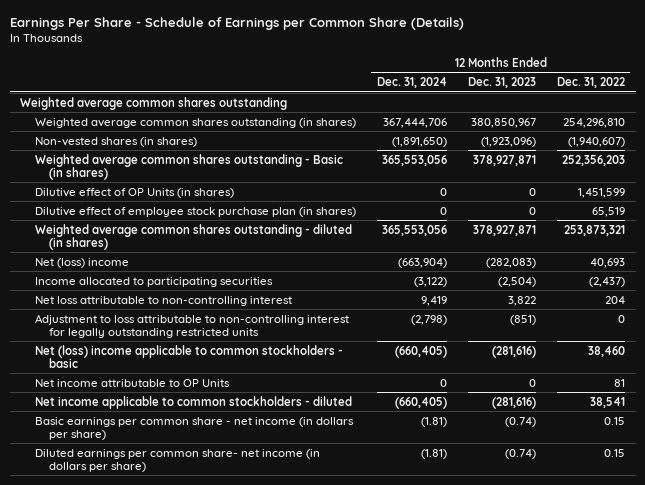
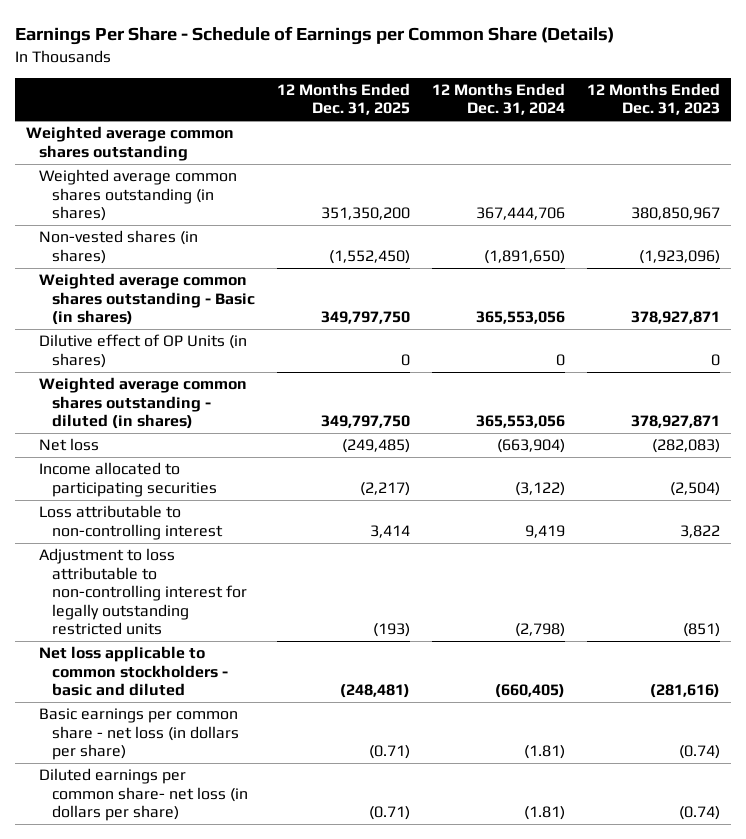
[557,77,626,89] Dec. 31, 2022 -> none
none -> [276,82,410,116] 12 Months Ended Dec. 31, 2025
[34,206,356,217] Dilutive effect of employee stock purchase plan (in shares) -> none
[34,257,129,268] Net (loss) income -> [38,438,99,452] Net loss
[34,295,292,306] Net loss attributable to non-controlling interest -> [38,505,223,540] Loss attributable to non-controlling interest
[34,378,230,387] Net income attributable to OP Units -> none
[34,395,352,409] Net income applicable to common stockholders - diluted -> none
[34,344,343,368] Net (loss) income applicable to common stockholders - basic -> [38,646,228,697] Net loss applicable to common stockholders - basic and diluted
[34,416,354,440] Basic earnings per common share - net income (in dollars per share) -> [38,708,239,761] Basic earnings per common share - net loss (in dollars per share)
[34,448,320,472] Diluted earnings per common share- net income (in dollars per share) -> [38,768,248,822] Diluted earnings per common share- net loss (in dollars per share)

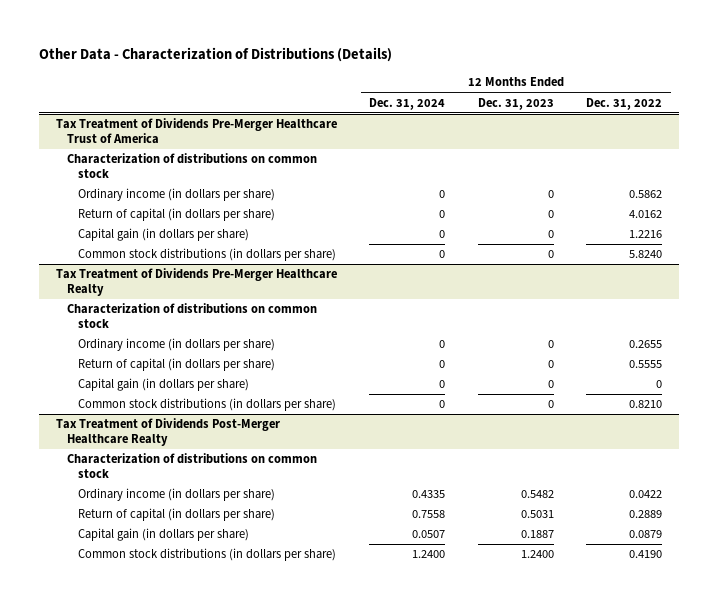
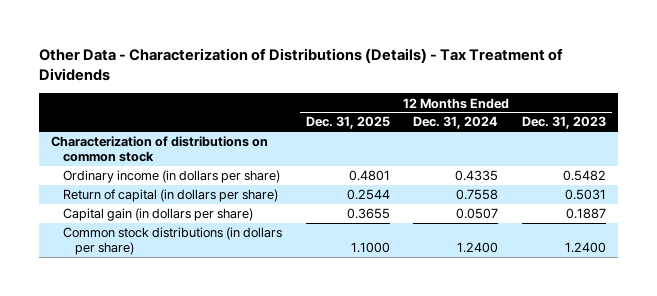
[39,47,393,63] Other Data - Characterization of Distributions (Details) -> [39,47,564,82] Other Data - Characterization of Distributions (Details) - Tax Treatment of Dividends
[586,97,663,110] Dec. 31, 2022 -> none
none -> [305,116,390,130] Dec. 31, 2025
[55,118,337,145] Tax Treatment of Dividends Pre-Merger Healthcare Trust of America -> none
[78,188,276,202] Ordinary income (in dollars per share) -> none
[78,208,276,222] Return of capital (in dollars per share) -> none
[78,228,250,242] Capital gain (in dollars per share) -> none
[78,248,337,262] Common stock distributions (in dollars per share) -> none
[55,268,337,297] Tax Treatment of Dividends Pre-Merger Healthcare Realty -> none
[66,303,317,329] Characterization of distributions on common stock -> none
[78,338,276,352] Ordinary income (in dollars per share) -> none
[78,358,276,372] Return of capital (in dollars per share) -> none
[78,378,250,392] Capital gain (in dollars per share) -> none
[78,398,337,412] Common stock distributions (in dollars per share) -> none
[55,418,280,447] Tax Treatment of Dividends Post-Merger Healthcare Realty -> none
[66,453,317,479] Characterization of distributions on common stock -> none

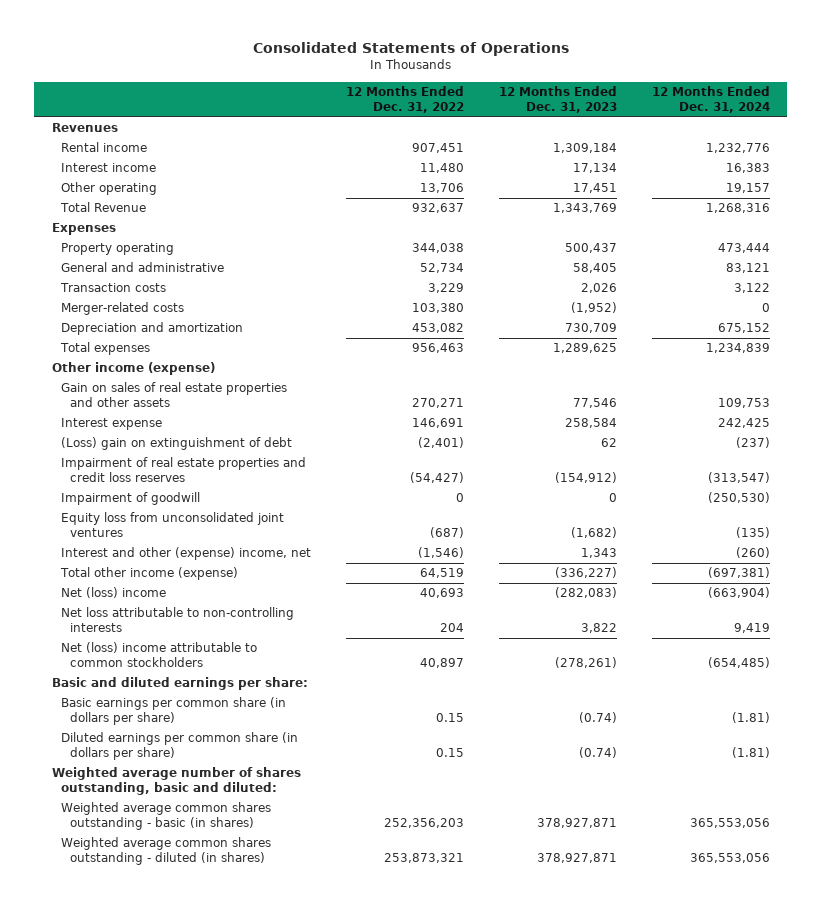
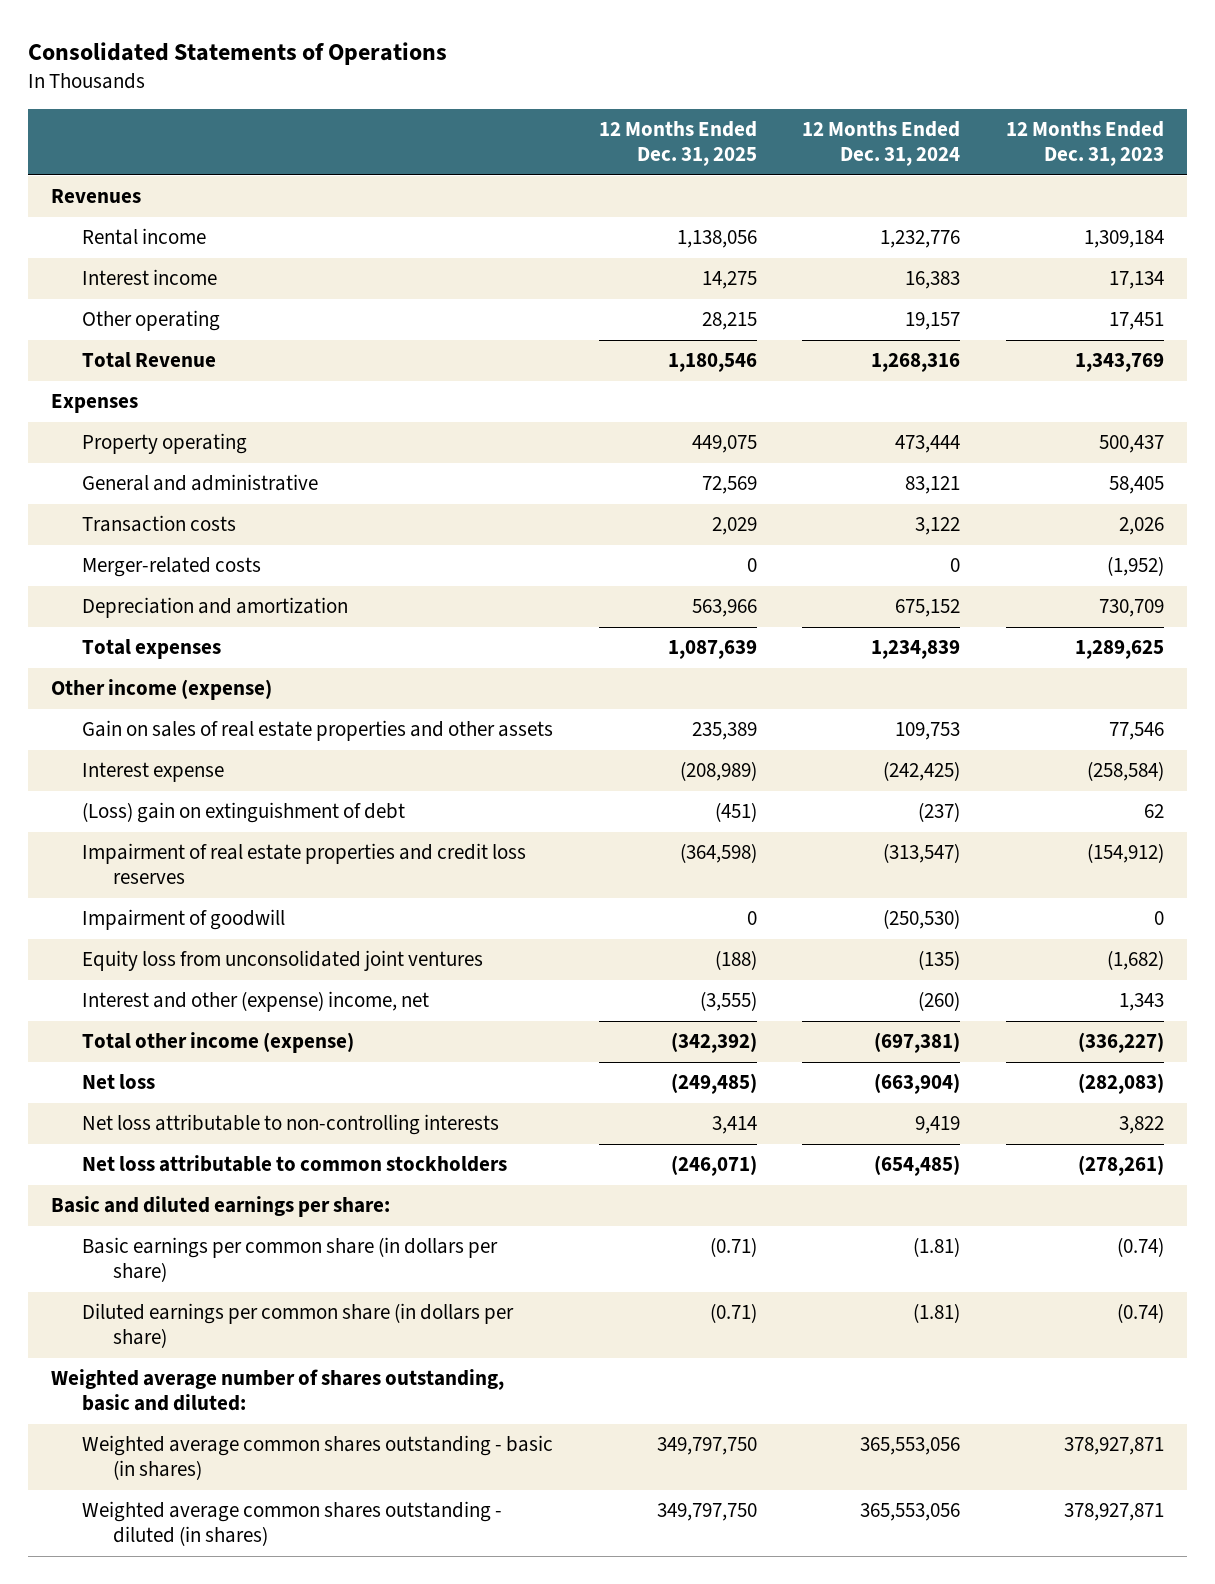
[345,86,464,114] 12 Months Ended Dec. 31, 2022 -> none
none -> [598,120,757,167] 12 Months Ended Dec. 31, 2025
[564,418,617,429] 258,584 -> [1086,761,1164,782] (258,584)
[717,418,770,429] 242,425 -> [883,761,961,782] (242,425)
[61,587,167,599] Net (loss) income -> [82,1074,156,1090] Net loss
[61,642,258,668] Net (loss) income attributable to common stockholders -> [82,1155,508,1173] Net loss attributable to common stockholders

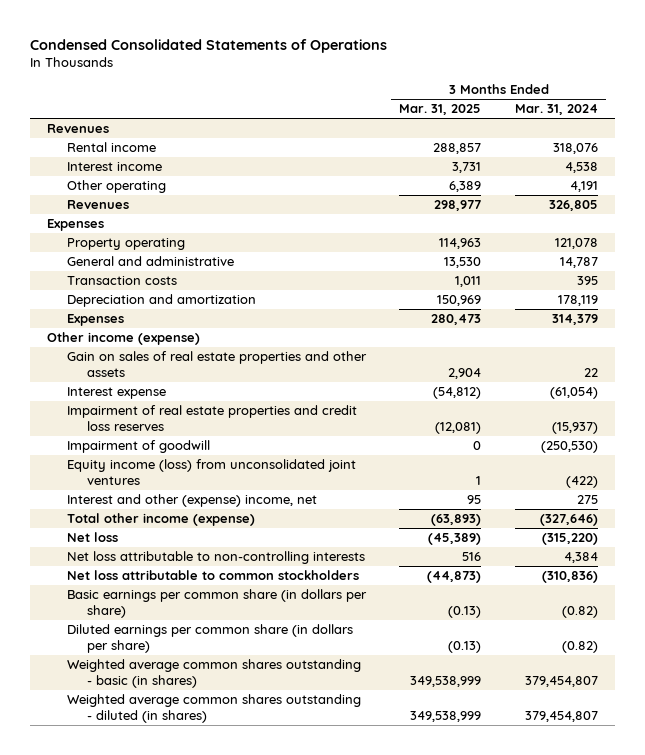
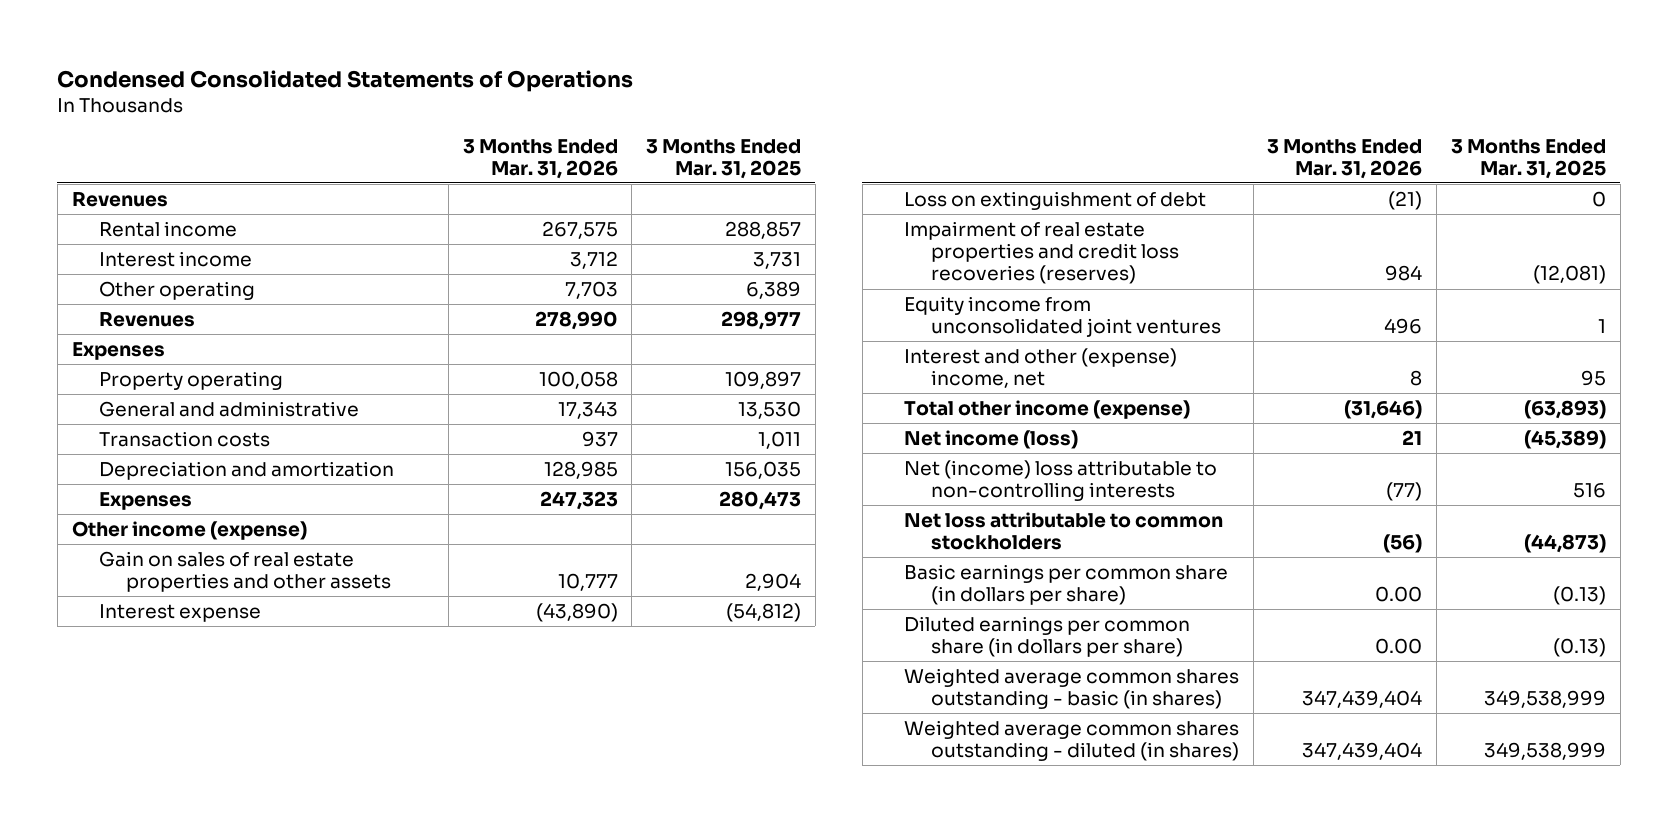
[514,104,598,116] Mar. 31, 2024 -> none
none -> [462,138,618,179] 3 Months Ended Mar. 31, 2026
[439,238,482,250] 114,963 -> [725,370,802,389] 109,897
[437,295,482,307] 150,969 -> [725,460,802,479] 156,035
[66,440,210,454] Impairment of goodwill -> none
none -> [903,190,1206,210] Loss on extinguishment of debt
[66,405,357,431] Impairment of real estate properties and credit loss reserves -> [903,220,1179,285] Impairment of real estate properties and credit loss recoveries (reserves)
[66,459,356,485] Equity income (loss) from unconsolidated joint ventures -> [903,295,1221,338] Equity income from unconsolidated joint ventures
[66,532,118,543] Net loss -> [903,429,1078,449] Net income (loss)
[66,551,365,565] Net loss attributable to non-controlling interests -> [903,459,1217,502] Net (income) loss attributable to non-controlling interests

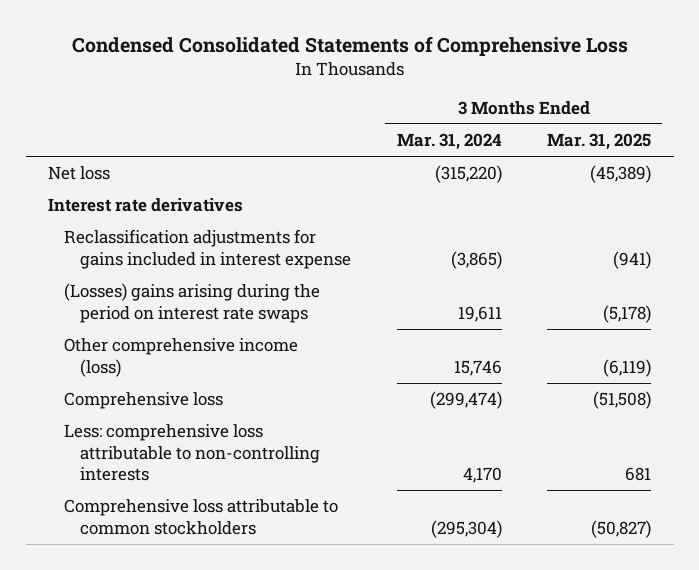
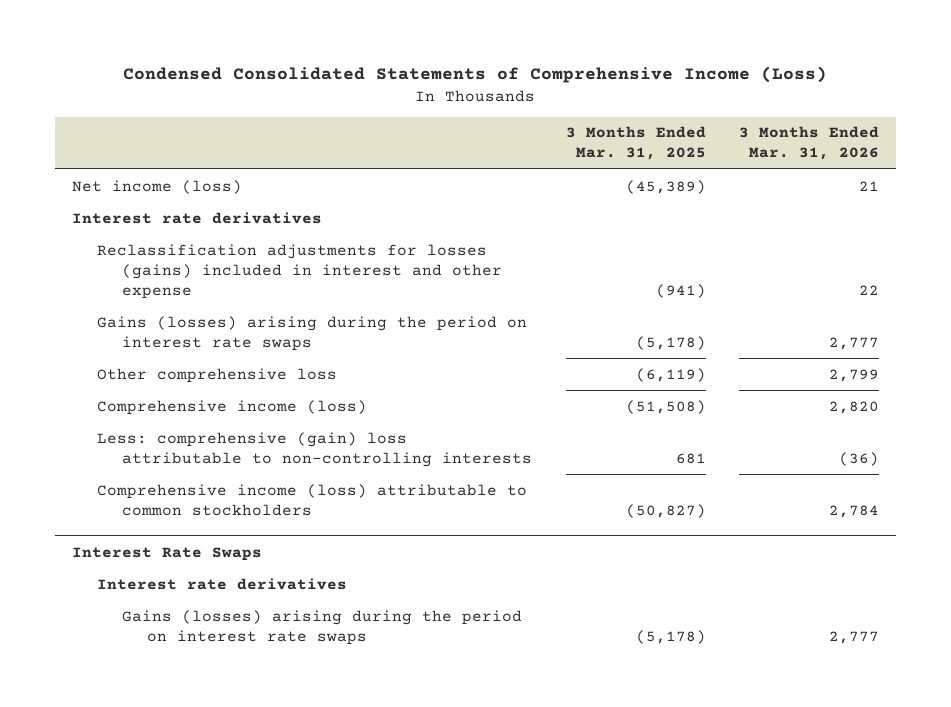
[71,35,628,56] Condensed Consolidated Statements of Comprehensive Loss -> [123,66,828,84] Condensed Consolidated Statements of Comprehensive Income (Loss)
[396,132,502,150] Mar. 31, 2024 -> none
none -> [739,126,880,161] 3 Months Ended Mar. 31, 2026
[48,166,111,181] Net loss -> [71,179,242,194] Net income (loss)
[64,229,352,269] Reclassification adjustments for gains included in interest expense -> [96,243,502,299] Reclassification adjustments for losses (gains) included in interest and other expense
[64,283,321,323] (Losses) gains arising during the period on interest rate swaps -> [96,315,527,351] Gains (losses) arising during the period on interest rate swaps
[64,338,299,377] Other comprehensive income (loss) -> [96,367,337,383] Other comprehensive loss
[64,392,224,410] Comprehensive loss -> [96,399,367,415] Comprehensive income (loss)
[64,424,321,481] Less: comprehensive loss attributable to non-controlling interests -> [96,431,532,467] Less: comprehensive (gain) loss attributable to non-controlling interests
[64,499,339,535] Comprehensive loss attributable to common stockholders -> [96,483,527,516] Comprehensive income (loss) attributable to common stockholders
none -> [71,546,262,561] Interest Rate Swaps
none -> [96,577,347,590] Interest rate derivatives
none -> [121,609,522,645] Gains (losses) arising during the period on interest rate swaps

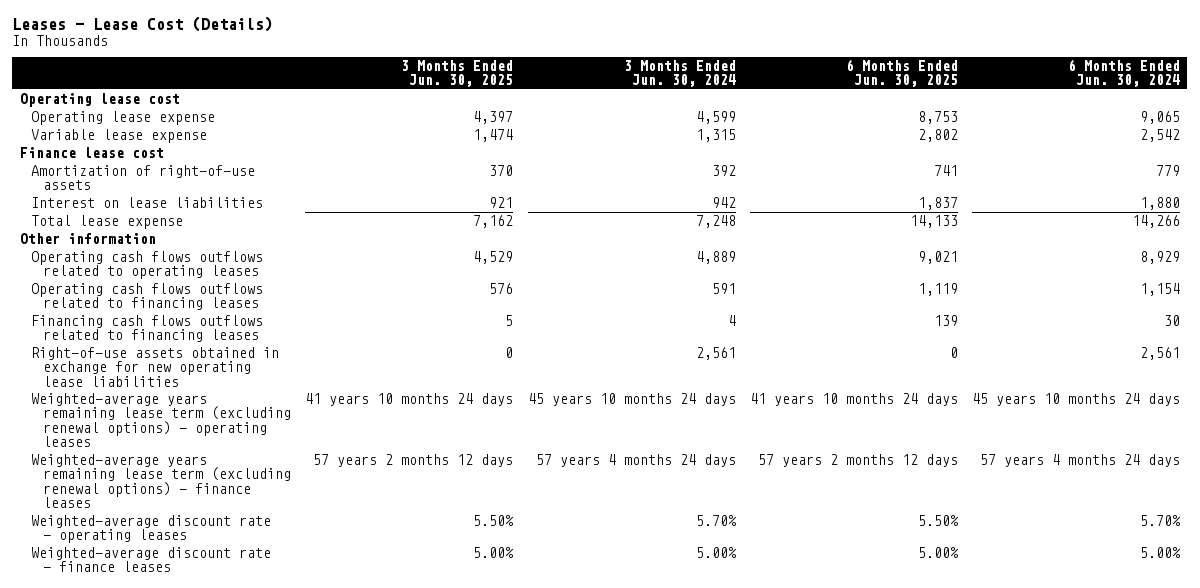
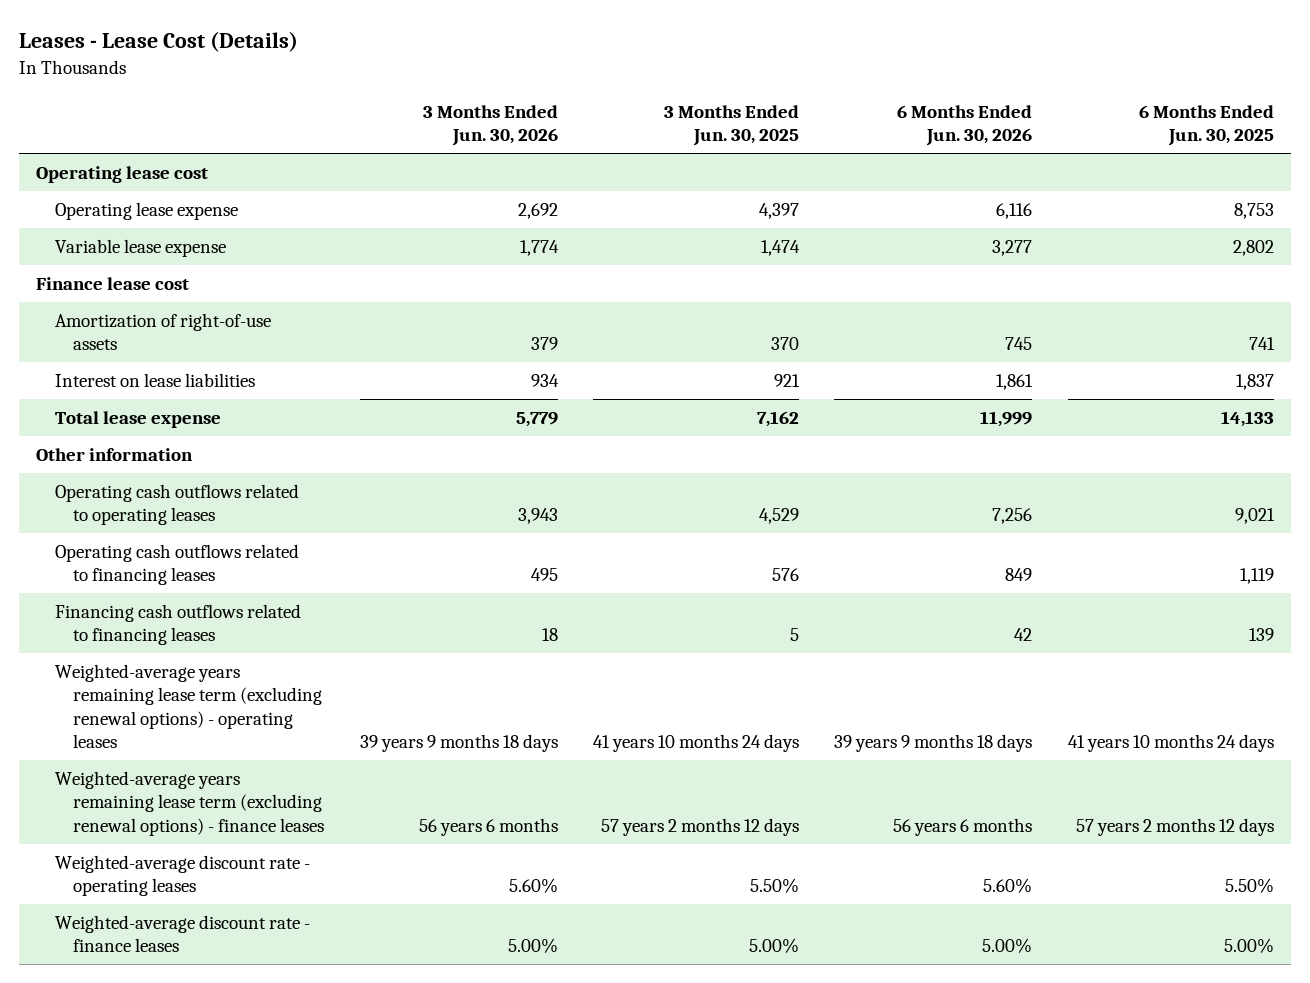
[623,59,736,88] 3 Months Ended Jun. 30, 2024 -> none
[1068,58,1181,88] 6 Months Ended Jun. 30, 2024 -> none
none -> [422,104,558,147] 3 Months Ended Jun. 30, 2026
none -> [897,104,1033,147] 6 Months Ended Jun. 30, 2026
[31,347,280,387] Right-of-use assets obtained in exchange for new operating lease liabilities -> none
[31,251,264,280] Operating cash flows outflows related to operating leases -> [54,483,299,526] Operating cash outflows related to operating leases
[31,283,264,311] Operating cash flows outflows related to financing leases -> [54,543,299,586] Operating cash outflows related to financing leases
[31,315,264,343] Financing cash flows outflows related to financing leases -> [54,603,301,646] Financing cash outflows related to financing leases

